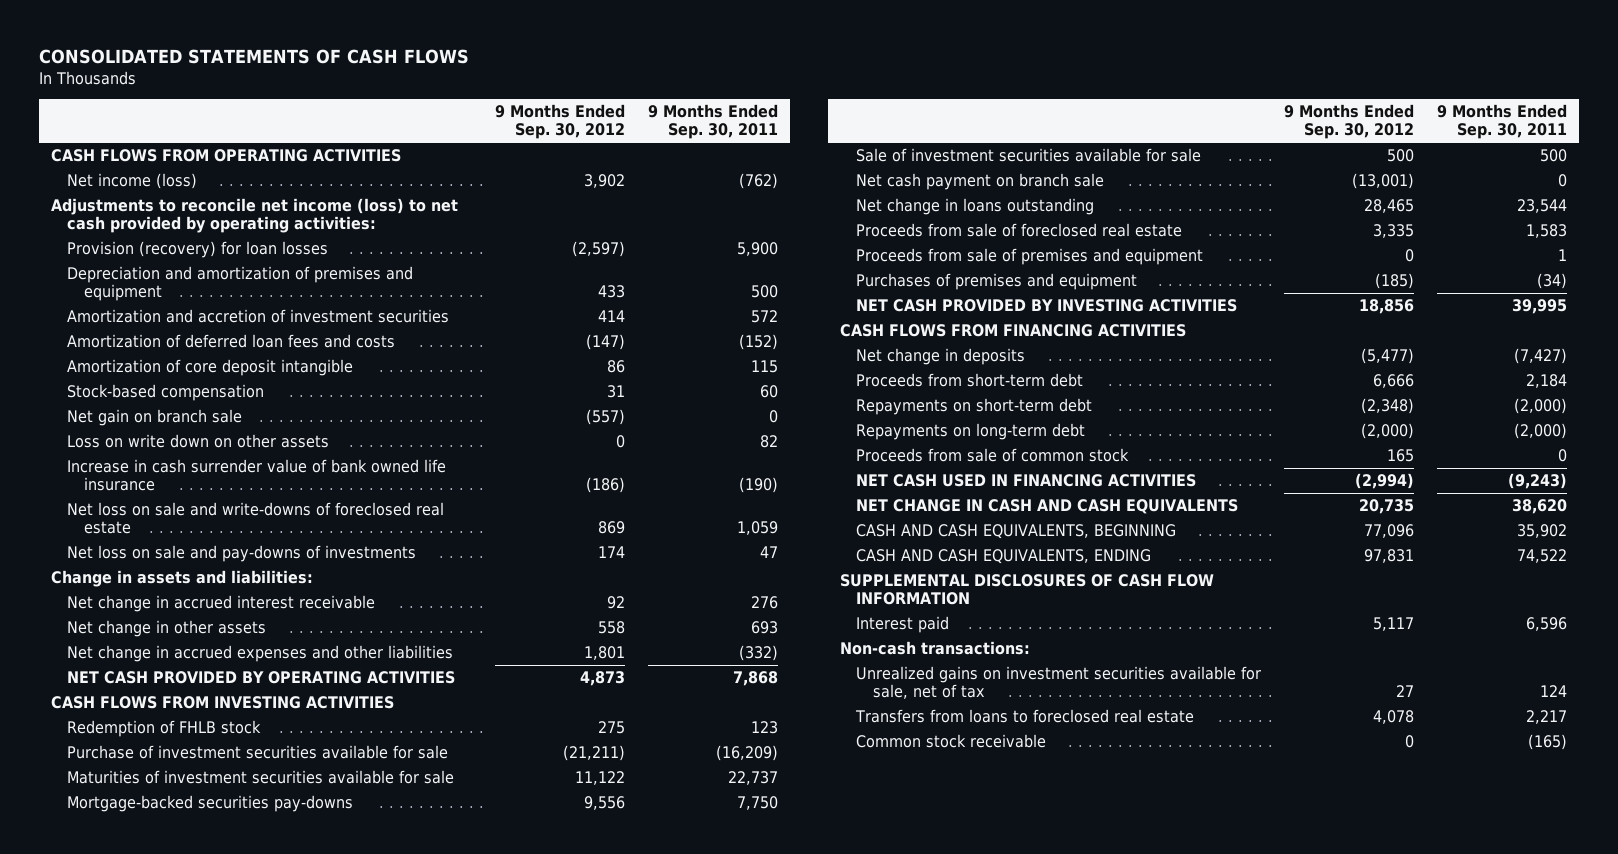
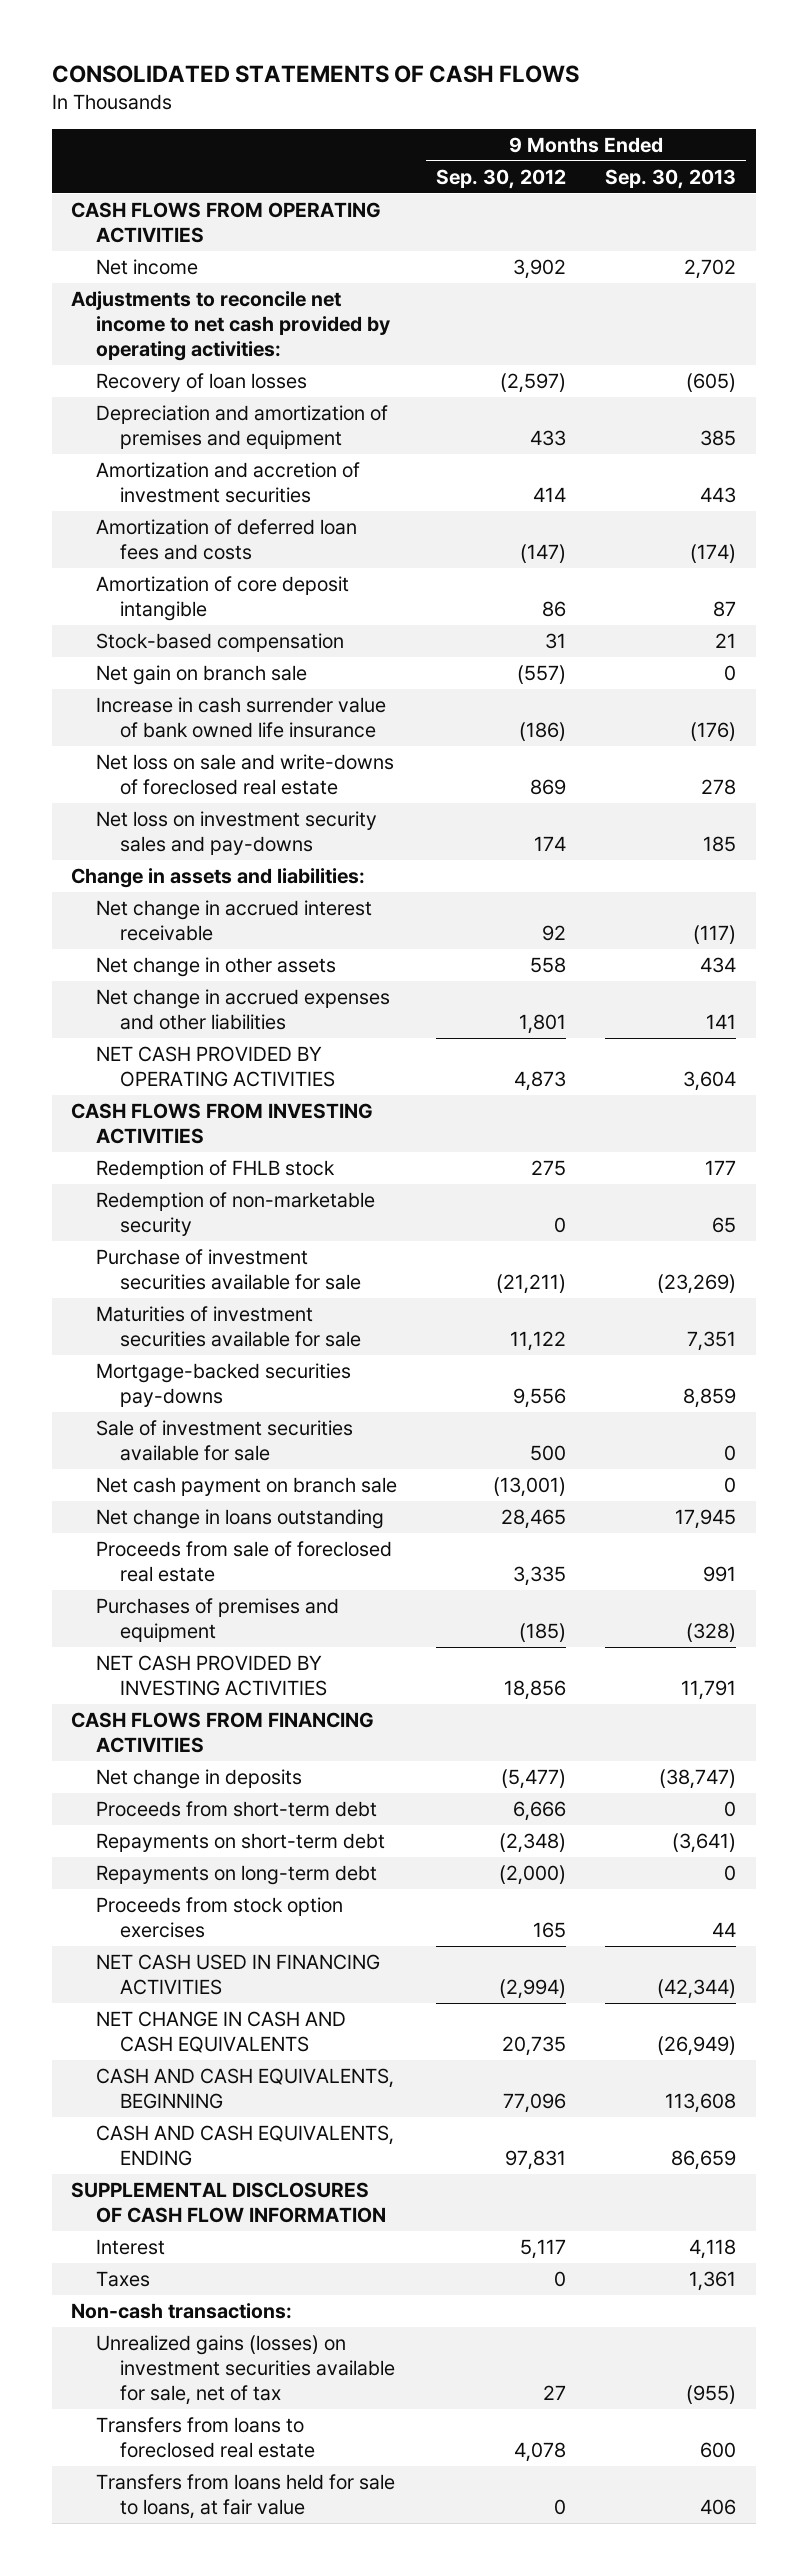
[648,104,779,140] 9 Months Ended Sep. 30, 2011 -> none
none -> [605,168,737,189] Sep. 30, 2013
[67,172,198,189] Net income (loss) -> [95,258,198,275] Net income
[50,197,458,234] Adjustments to reconcile net income (loss) to net cash provided by operating activities: -> [71,290,390,362] Adjustments to reconcile net income to net cash provided by operating activities:
[67,240,329,258] Provision (recovery) for loan losses -> [95,372,307,392] Recovery of loan losses
[67,433,330,448] Loss on write down on other assets -> none
[67,544,417,562] Net loss on sale and pay-downs of investments -> [95,810,377,856] Net loss on investment security sales and pay-downs
none -> [95,1191,375,1237] Redemption of non-marketable security
[856,247,1204,265] Proceeds from sale of premises and equipment -> none
[856,447,1130,462] Proceeds from sale of common stock -> [95,1896,343,1939] Proceeds from stock option exercises
[856,615,950,633] Interest paid -> [95,2238,165,2255] Interest
none -> [95,2270,150,2287] Taxes
[856,665,1262,700] Unrealized gains on investment securities available for sale, net of tax -> [95,2334,396,2406] Unrealized gains (losses) on investment securities available for sale, net of tax
[856,733,1047,748] Common stock receivable -> none
none -> [95,2473,395,2520] Transfers from loans held for sale to loans, at fair value

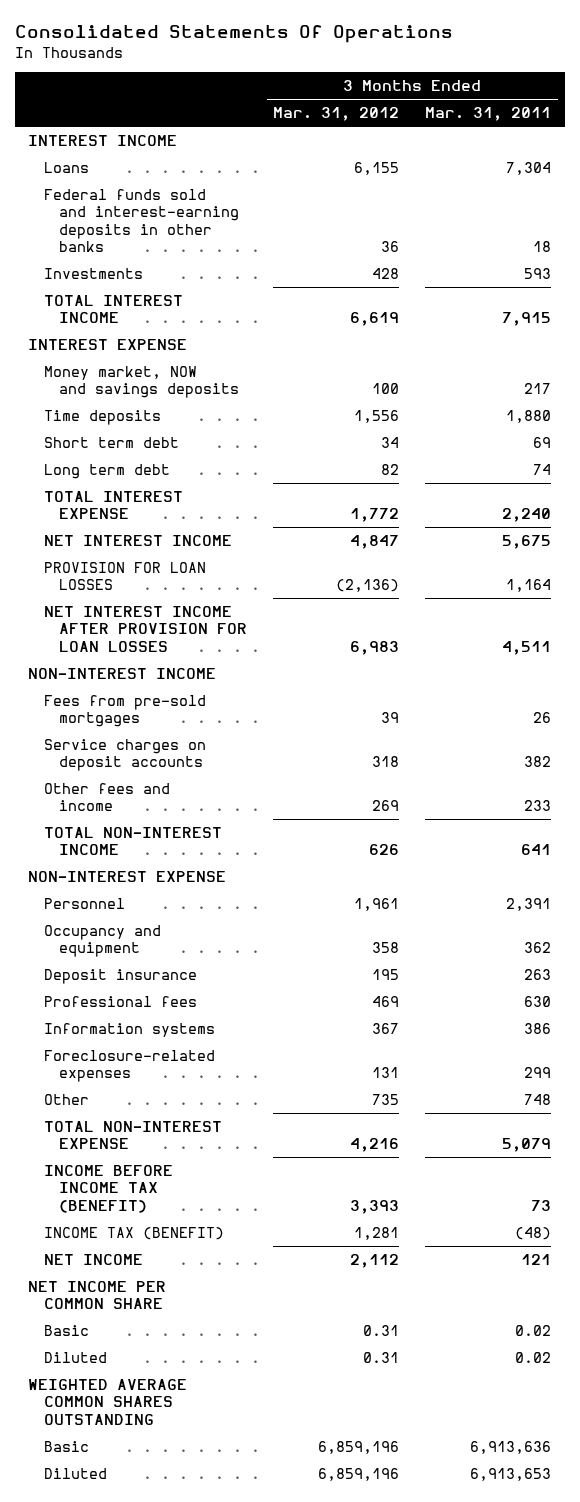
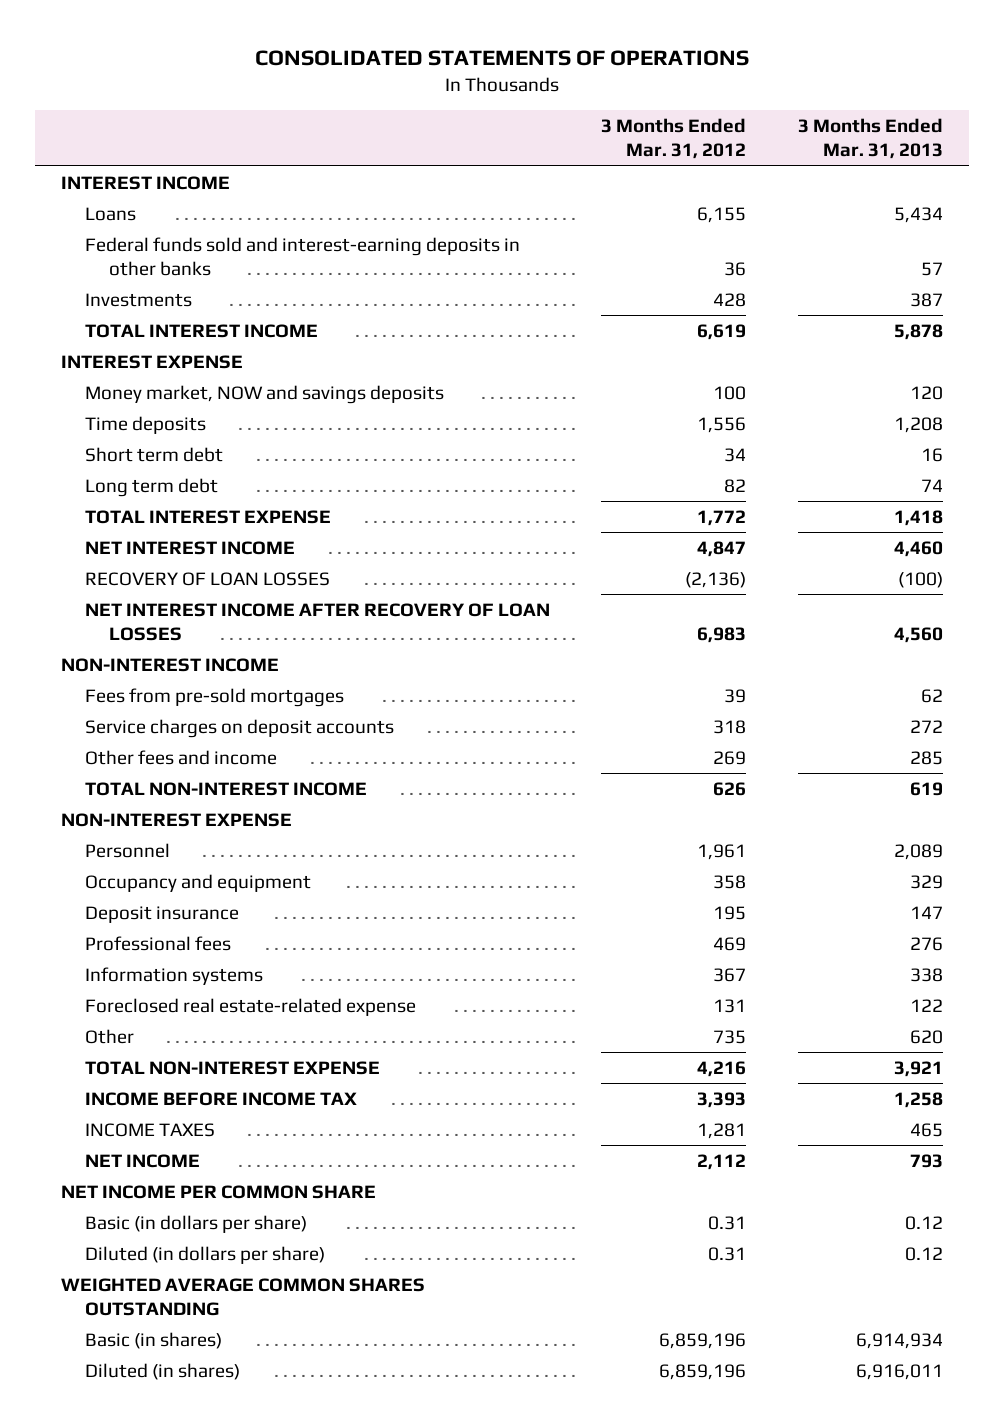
[15,24,454,43] Consolidated Statements Of Operations -> [255,50,750,67] CONSOLIDATED STATEMENTS OF OPERATIONS
[425,107,552,122] Mar. 31, 2011 -> none
none -> [797,118,943,160] 3 Months Ended Mar. 31, 2013
[43,562,206,591] PROVISION FOR LOAN LOSSES -> [84,571,330,586] RECOVERY OF LOAN LOSSES
[43,606,247,652] NET INTEREST INCOME AFTER PROVISION FOR LOAN LOSSES -> [84,602,550,641] NET INTEREST INCOME AFTER RECOVERY OF LOAN LOSSES
[43,1050,215,1083] Foreclosure-related expenses -> [84,997,416,1016] Foreclosed real estate-related expense
[43,1165,173,1213] INCOME BEFORE INCOME TAX (BENEFIT) -> [84,1091,357,1106] INCOME BEFORE INCOME TAX
[43,1227,224,1241] INCOME TAX (BENEFIT) -> [84,1122,215,1137] INCOME TAXES
[43,1325,89,1337] Basic -> [84,1214,307,1233] Basic (in dollars per share)
[43,1352,107,1364] Diluted -> [84,1245,325,1264] Diluted (in dollars per share)
[43,1441,89,1453] Basic -> [84,1331,222,1349] Basic (in shares)
[43,1468,107,1480] Diluted -> [84,1362,240,1380] Diluted (in shares)

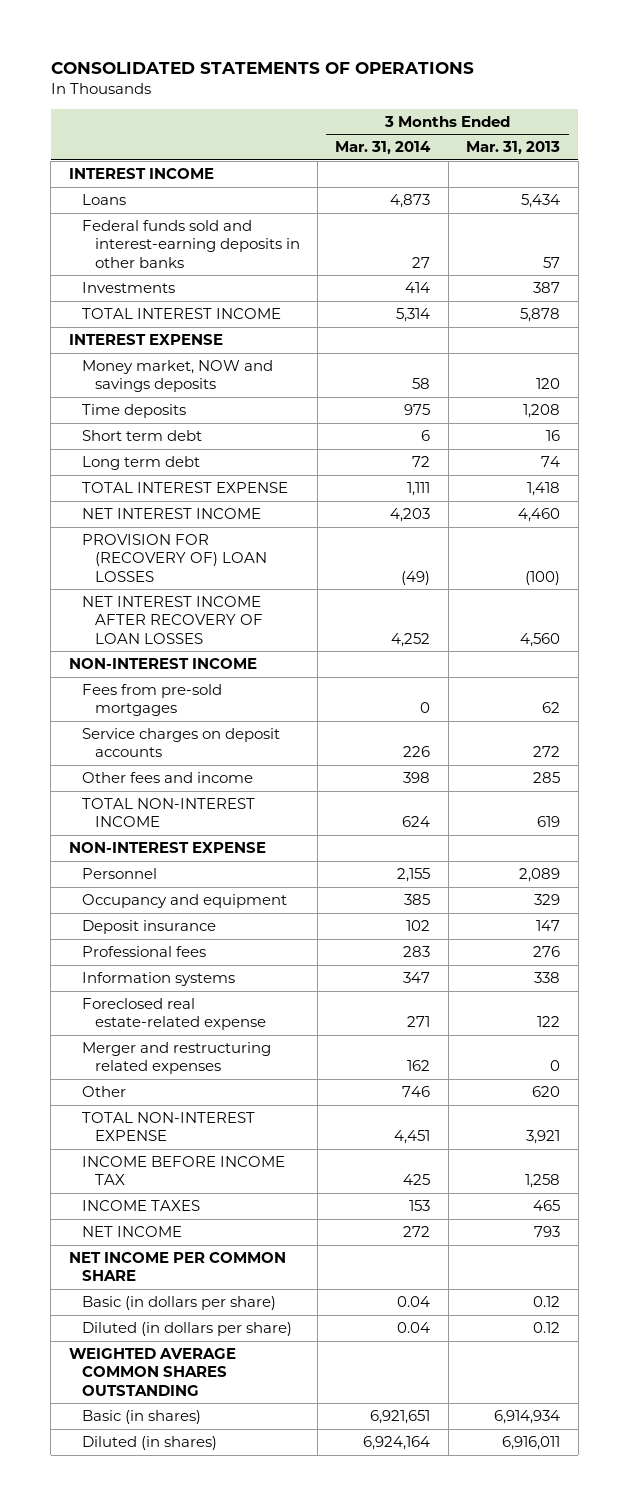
[601,118,747,160] 3 Months Ended Mar. 31, 2012 -> none
none -> [335,141,432,156] Mar. 31, 2014
[84,571,330,586] RECOVERY OF LOAN LOSSES -> [81,533,267,582] PROVISION FOR (RECOVERY OF) LOAN LOSSES
none -> [81,1041,271,1075] Merger and restructuring related expenses

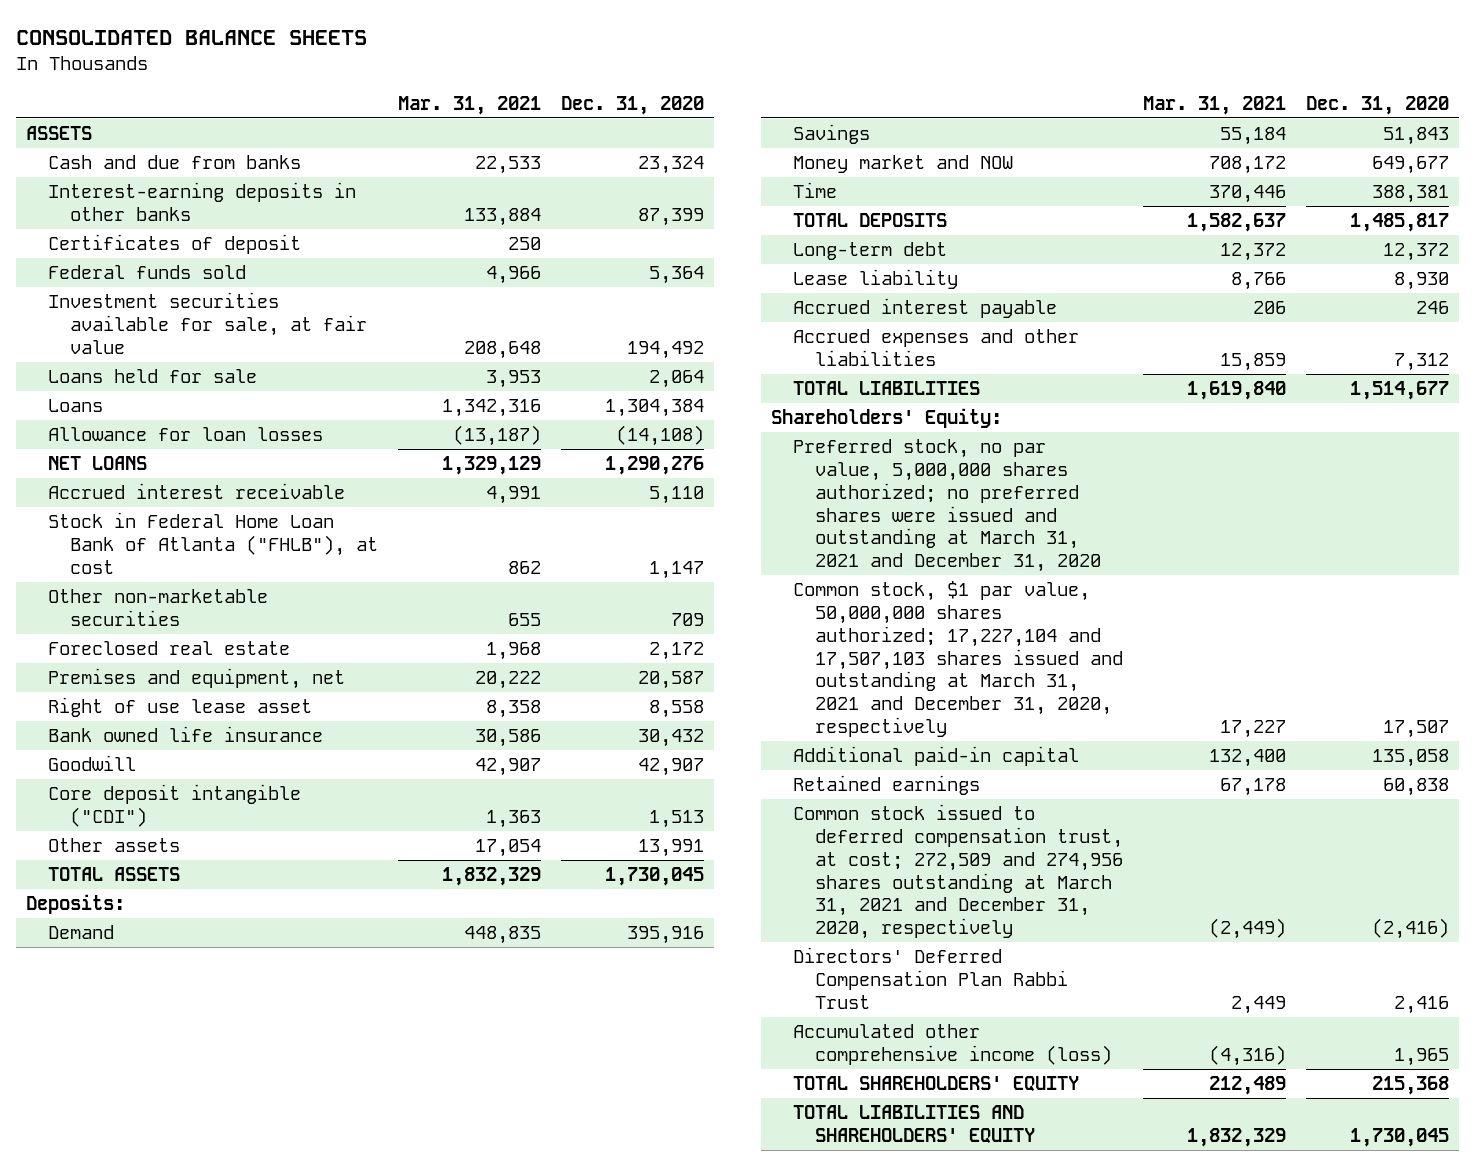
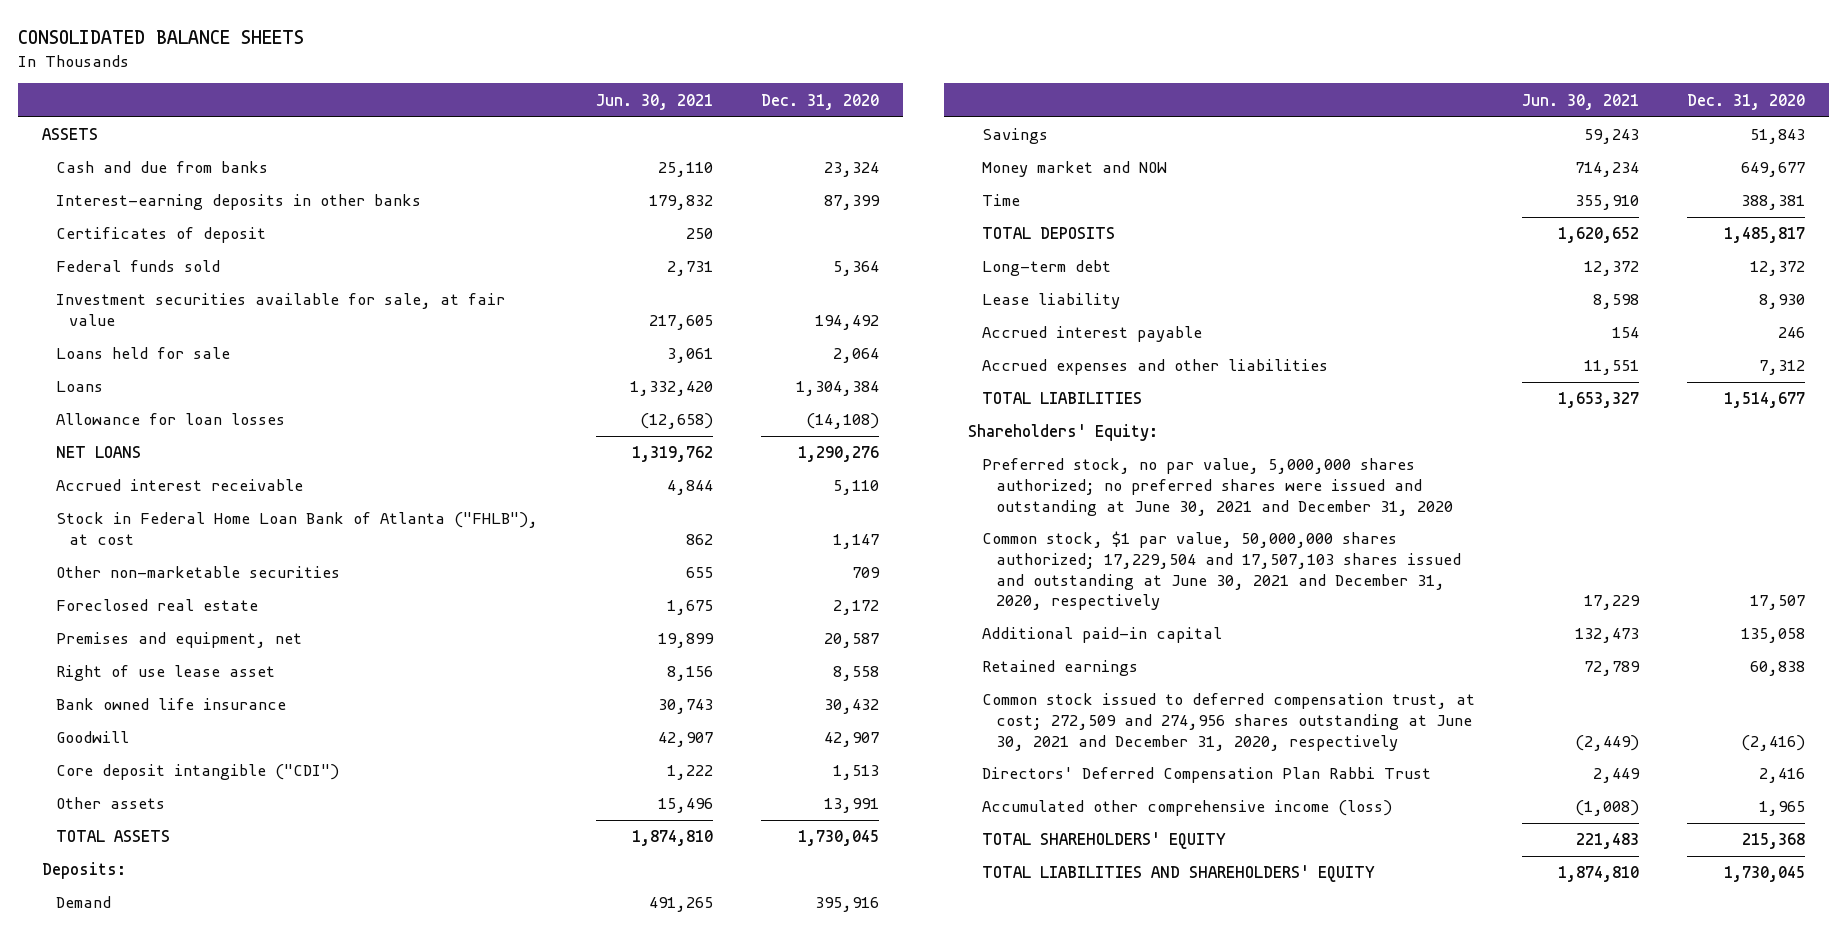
[397,95,541,115] Mar. 31, 2021 -> none
none -> [596,93,714,110] Jun. 30, 2021
[792,439,1101,573] Preferred stock, no par value, 5,000,000 shares authorized; no preferred shares were issued and outstanding at March 31, 2021 and December 31, 2020 -> [981,458,1453,516] Preferred stock, no par value, 5,000,000 shares authorized; no preferred shares were issued and outstanding at June 30, 2021 and December 31, 2020
[792,581,1123,737] Common stock, $1 par value, 50,000,000 shares authorized; 17,227,104 and 17,507,103 shares issued and outstanding at March 31, 2021 and December 31, 2020, respectively -> [981,531,1461,611] Common stock, $1 par value, 50,000,000 shares authorized; 17,229,504 and 17,507,103 shares issued and outstanding at June 30, 2021 and December 31, 2020, respectively
[792,804,1123,940] Common stock issued to deferred compensation trust, at cost; 272,509 and 274,956 shares outstanding at March 31, 2021 and December 31, 2020, respectively -> [981,693,1475,751] Common stock issued to deferred compensation trust, at cost; 272,509 and 274,956 shares outstanding at June 30, 2021 and December 31, 2020, respectively

